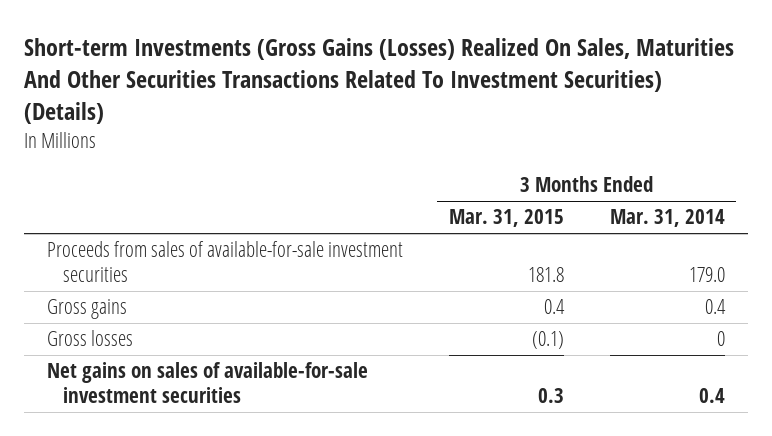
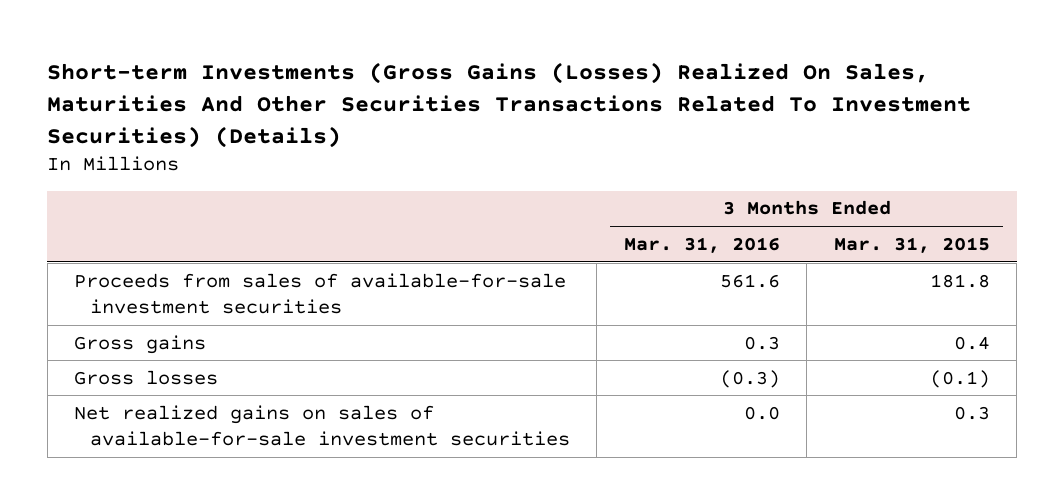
[609,209,725,228] Mar. 31, 2014 -> none
none -> [623,236,780,253] Mar. 31, 2016
[46,362,368,404] Net gains on sales of available-for-sale investment securities -> [74,404,570,447] Net realized gains on sales of available-for-sale investment securities

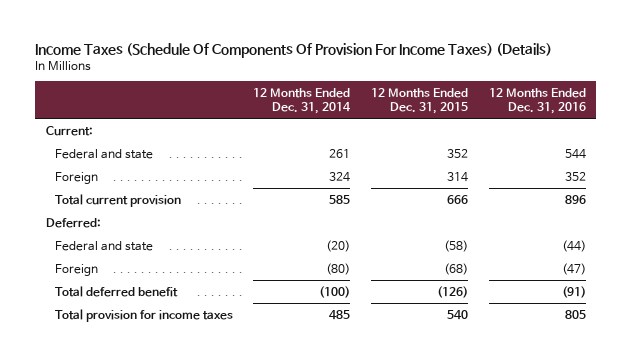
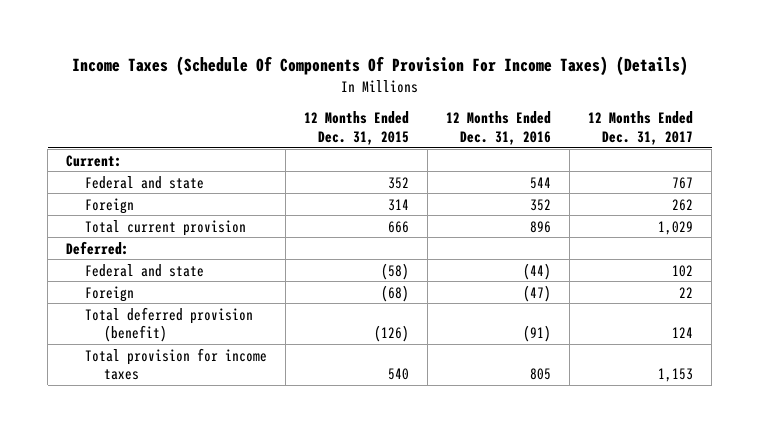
[253,88,352,114] 12 Months Ended Dec. 31, 2014 -> none
none -> [588,111,694,145] 12 Months Ended Dec. 31, 2017
[54,285,178,297] Total deferred benefit -> [84,306,253,342] Total deferred provision (benefit)

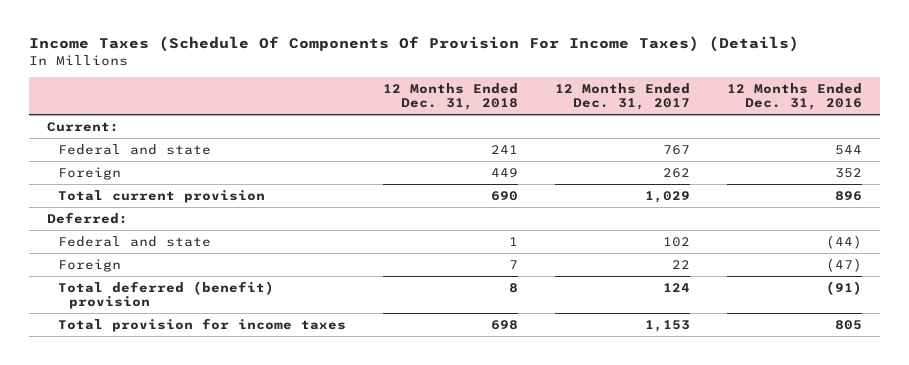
[304,111,410,145] 12 Months Ended Dec. 31, 2015 -> none
none -> [383,82,519,111] 12 Months Ended Dec. 31, 2018
[84,306,253,342] Total deferred provision (benefit) -> [58,280,275,310] Total deferred (benefit) provision

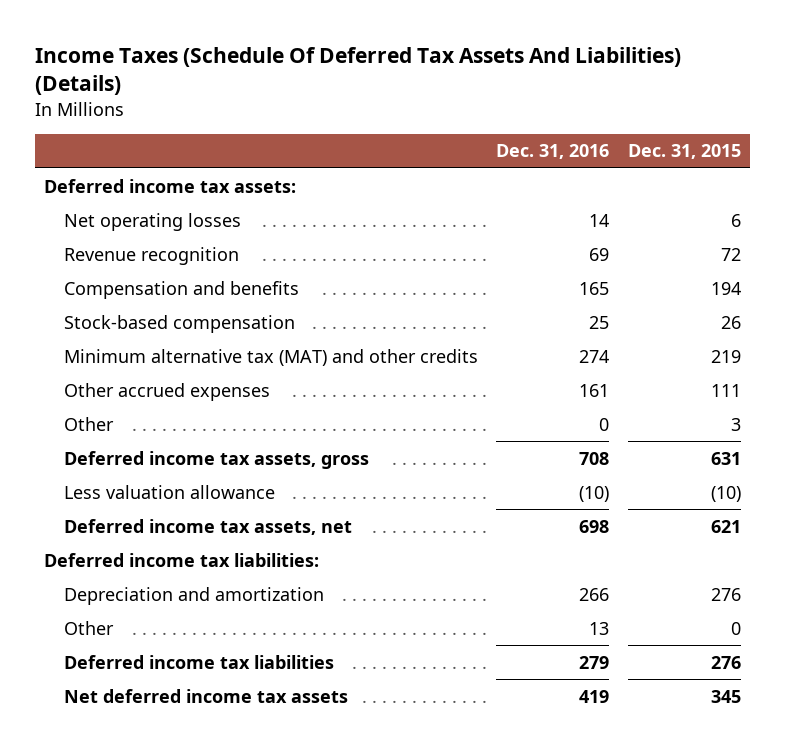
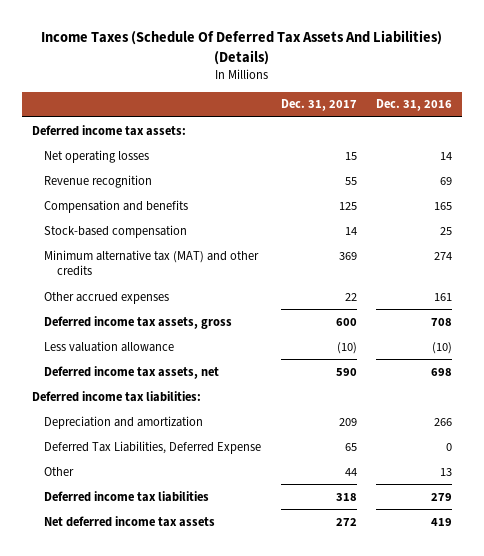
[627,144,741,160] Dec. 31, 2015 -> none
none -> [280,99,357,112] Dec. 31, 2017
[63,416,114,431] Other -> none
none -> [44,440,262,454] Deferred Tax Liabilities, Deferred Expense

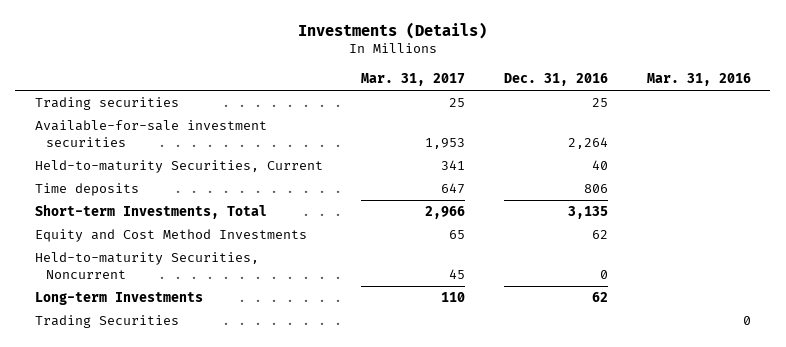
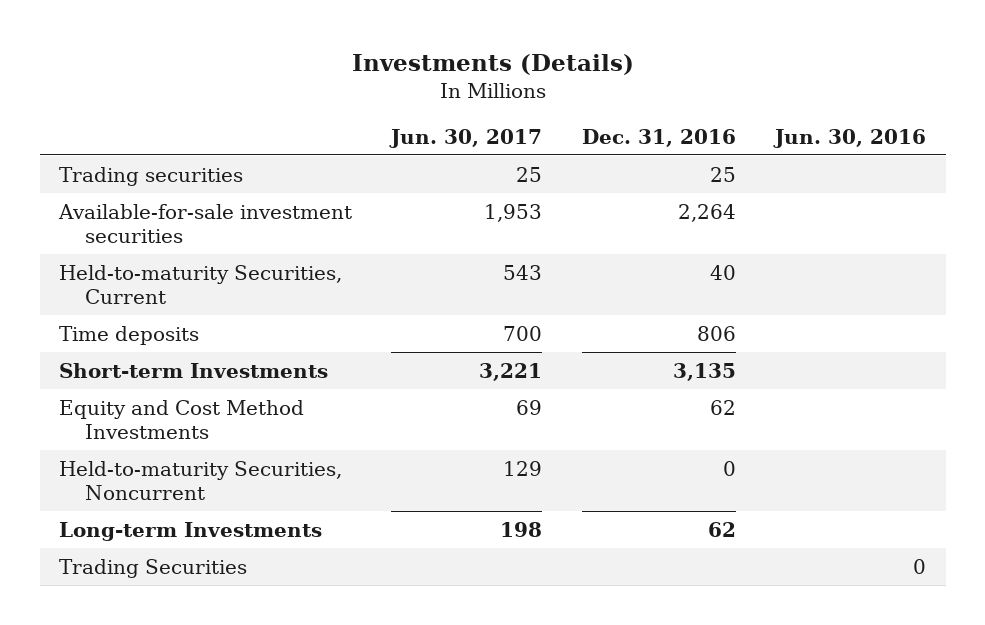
[361,73,466,87] Mar. 31, 2017 -> none
[647,73,752,87] Mar. 31, 2016 -> none
none -> [389,128,543,148] Jun. 30, 2017
none -> [773,128,927,148] Jun. 30, 2016
[34,204,267,220] Short-term Investments, Total -> [59,362,329,378] Short-term Investments

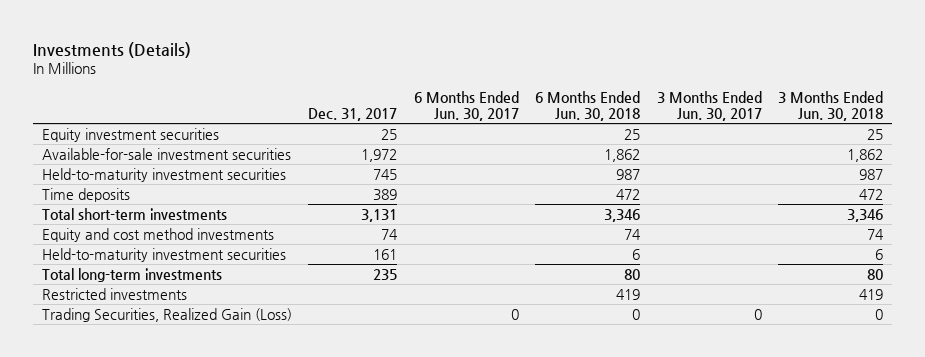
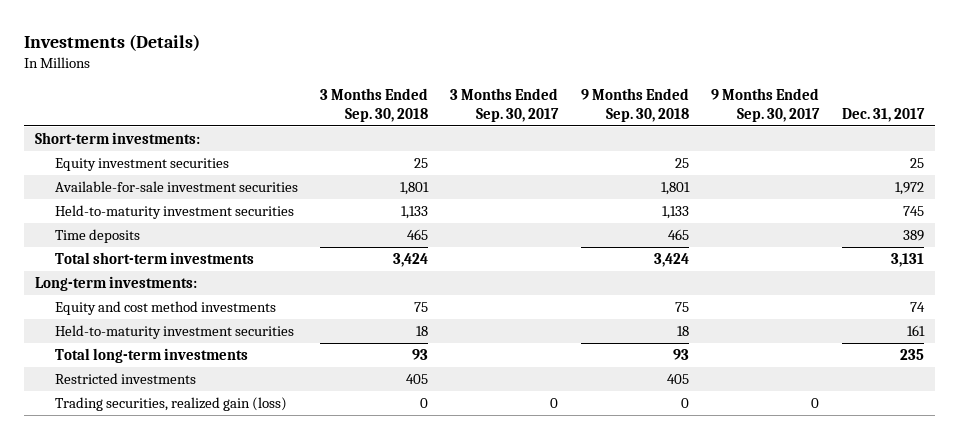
[413,91,519,121] 6 Months Ended Jun. 30, 2017 -> none
[535,91,641,121] 6 Months Ended Jun. 30, 2018 -> none
[656,91,762,121] 3 Months Ended Jun. 30, 2017 -> none
[778,91,884,121] 3 Months Ended Jun. 30, 2018 -> none
none -> [319,88,428,123] 3 Months Ended Sep. 30, 2018
none -> [450,88,560,123] 3 Months Ended Sep. 30, 2017
none -> [580,88,689,123] 9 Months Ended Sep. 30, 2018
none -> [711,88,821,123] 9 Months Ended Sep. 30, 2017
none -> [35,131,201,144] Short-term investments:
none -> [35,275,198,291] Long-term investments:
[41,307,292,322] Trading Securities, Realized Gain (Loss) -> [54,396,287,411] Trading securities, realized gain (loss)

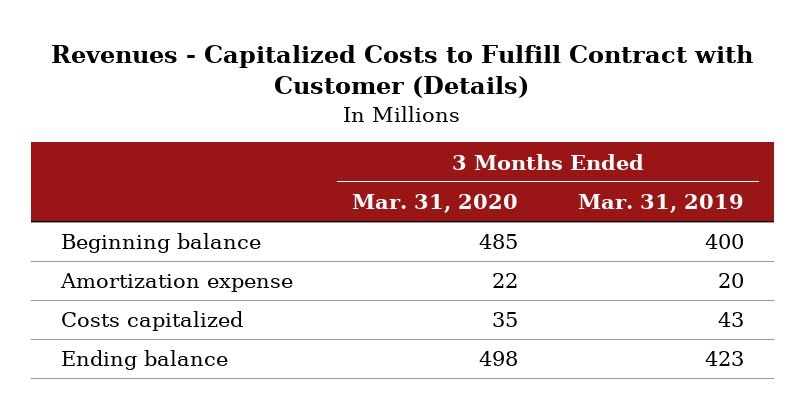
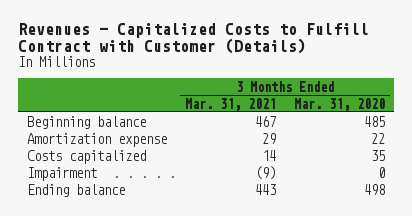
[577,193,744,213] Mar. 31, 2019 -> none
none -> [184,97,276,111] Mar. 31, 2021
none -> [26,166,97,181] Impairment

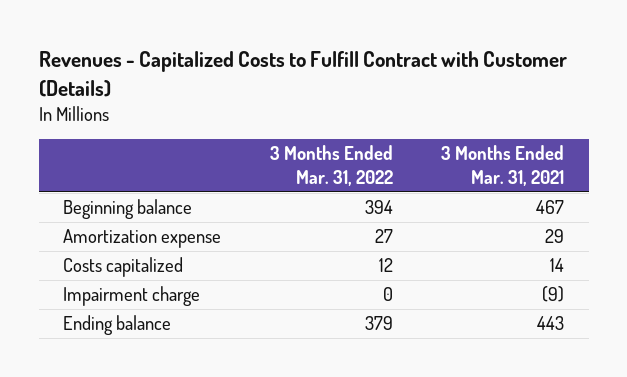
[294,97,386,111] Mar. 31, 2020 -> none
none -> [269,145,393,186] 3 Months Ended Mar. 31, 2022
[26,166,97,181] Impairment -> [63,286,201,307] Impairment charge

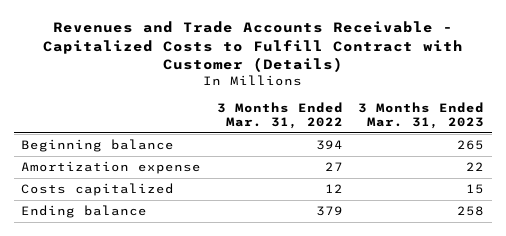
[38,51,567,97] Revenues - Capitalized Costs to Fulfill Contract with Customer (Details) -> [42,21,463,73] Revenues and Trade Accounts Receivable - Capitalized Costs to Fulfill Contract with Customer (Details)
[441,145,565,186] 3 Months Ended Mar. 31, 2021 -> none
none -> [358,101,485,130] 3 Months Ended Mar. 31, 2023
[63,286,201,307] Impairment charge -> none

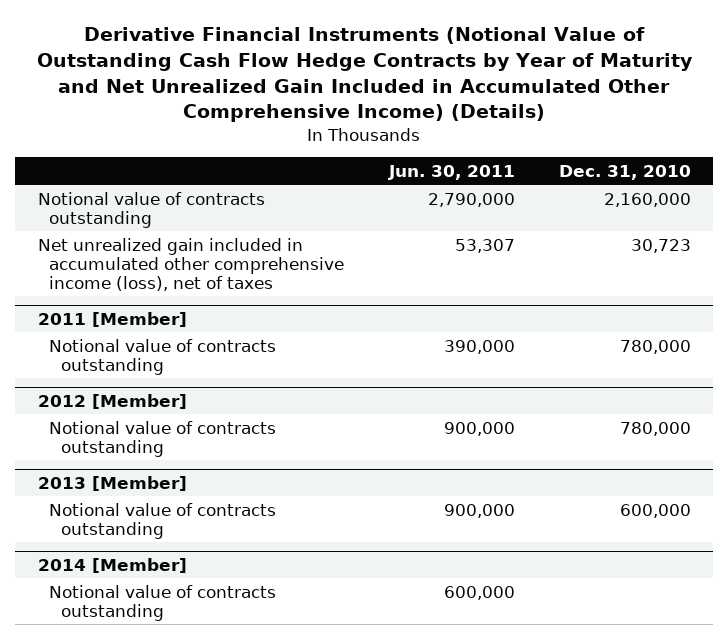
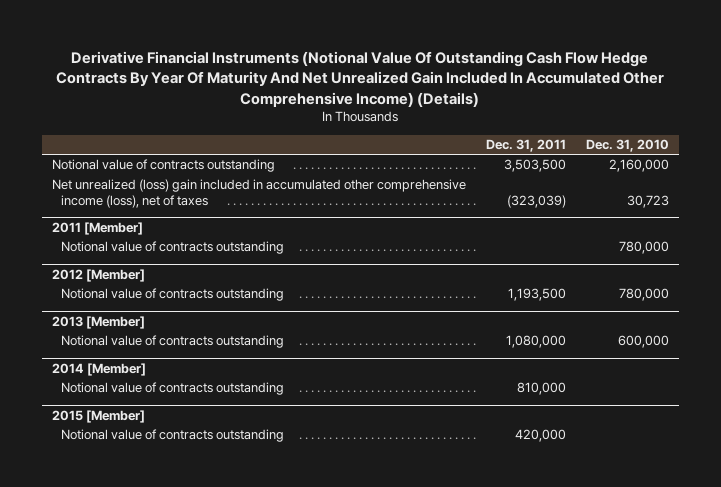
[37,27,694,123] Derivative Financial Instruments (Notional Value of Outstanding Cash Flow Hedge Contracts by Year of Maturity and Net Unrealized Gain Included in Accumulated Other Comprehensive Income) (Details) -> [56,50,665,107] Derivative Financial Instruments (Notional Value Of Outstanding Cash Flow Hedge Contracts By Year Of Maturity And Net Unrealized Gain Included In Accumulated Other Comprehensive Income) (Details)
[387,164,515,180] Jun. 30, 2011 -> none
none -> [485,139,566,153] Dec. 31, 2011
[37,237,345,291] Net unrealized gain included in accumulated other comprehensive income (loss), net of taxes -> [52,179,467,209] Net unrealized (loss) gain included in accumulated other comprehensive income (loss), net of taxes
none -> [52,410,146,424] 2015 [Member]
none -> [61,429,285,443] Notional value of contracts outstanding

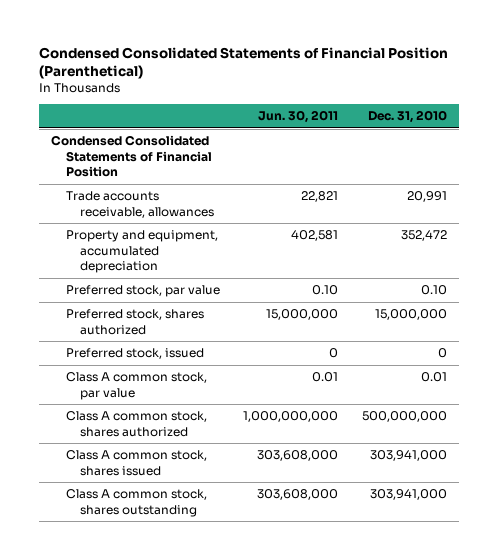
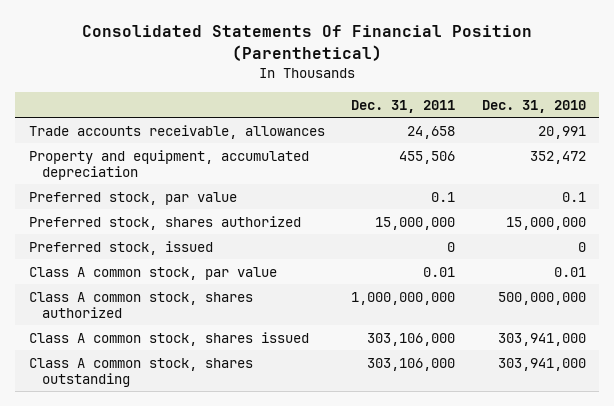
[39,46,449,80] Condensed Consolidated Statements of Financial Position (Parenthetical) -> [82,25,533,62] Consolidated Statements Of Financial Position (Parenthetical)
[258,110,339,124] Jun. 30, 2011 -> none
none -> [351,99,456,113] Dec. 31, 2011
[51,135,212,177] Condensed Consolidated Statements of Financial Position -> none
[420,285,447,296] 0.10 -> [561,191,586,202] 0.1

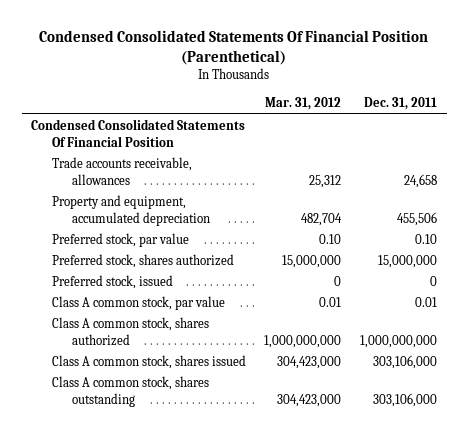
[82,25,533,62] Consolidated Statements Of Financial Position (Parenthetical) -> [39,29,429,65] Condensed Consolidated Statements Of Financial Position (Parenthetical)
[481,99,586,113] Dec. 31, 2010 -> none
none -> [265,97,342,111] Mar. 31, 2012
none -> [31,119,246,147] Condensed Consolidated Statements Of Financial Position
[431,191,456,202] 0.1 -> [415,234,438,245] 0.10

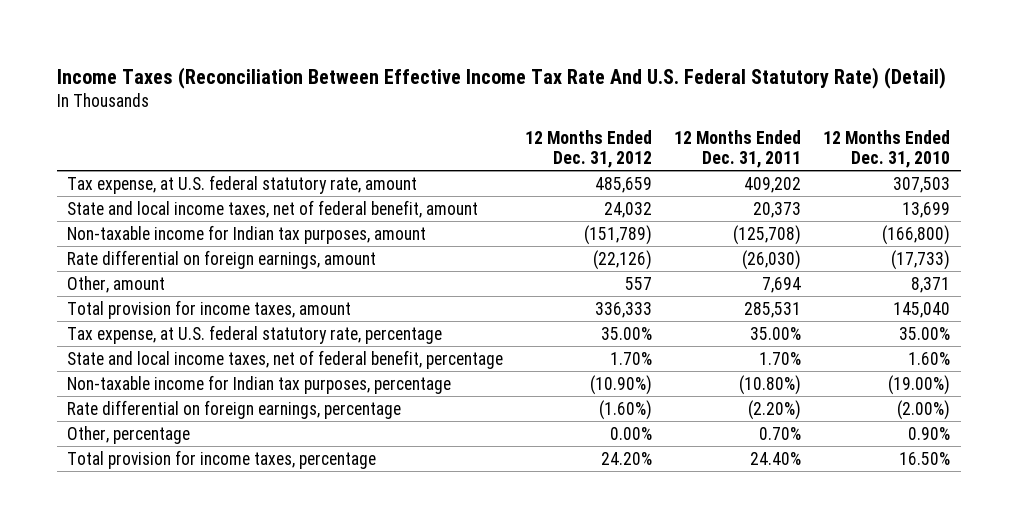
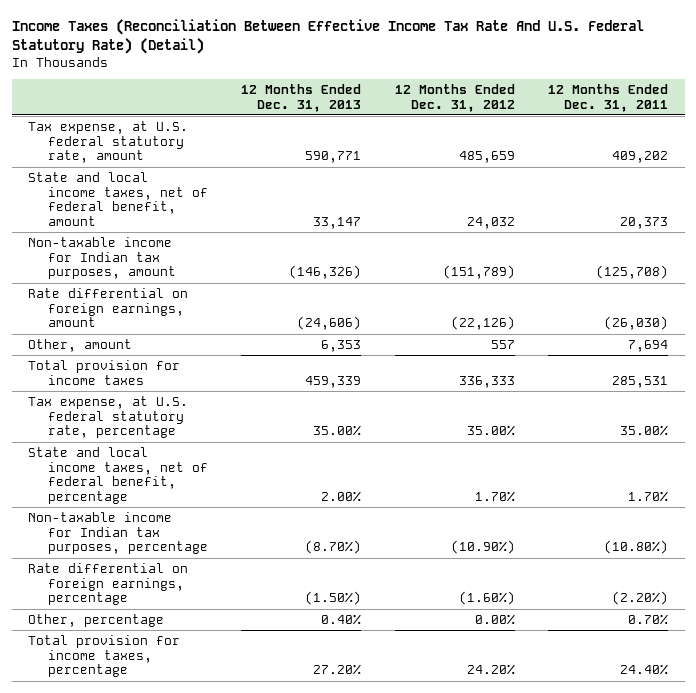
[822,129,950,168] 12 Months Ended Dec. 31, 2010 -> none
none -> [241,84,362,112] 12 Months Ended Dec. 31, 2013
[67,299,352,319] Total provision for income taxes, amount -> [28,359,181,385] Total provision for income taxes

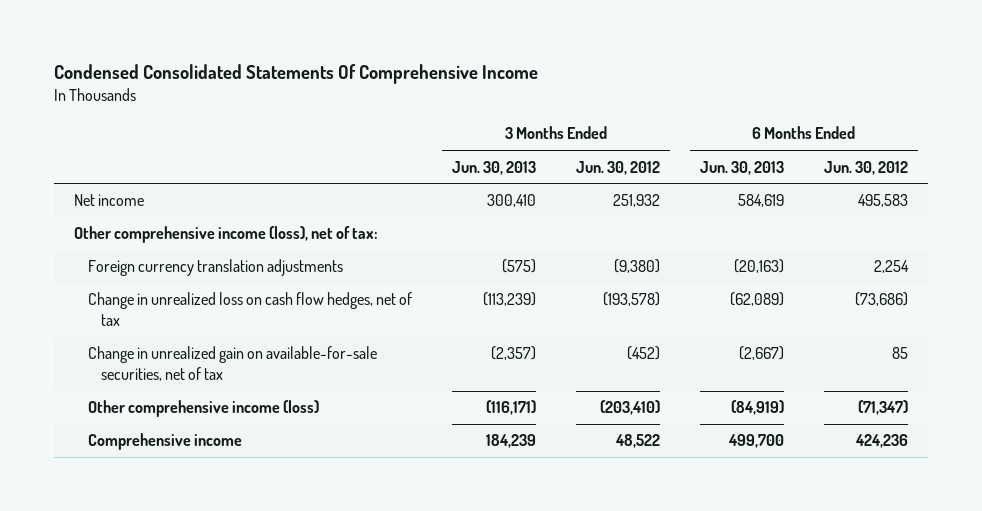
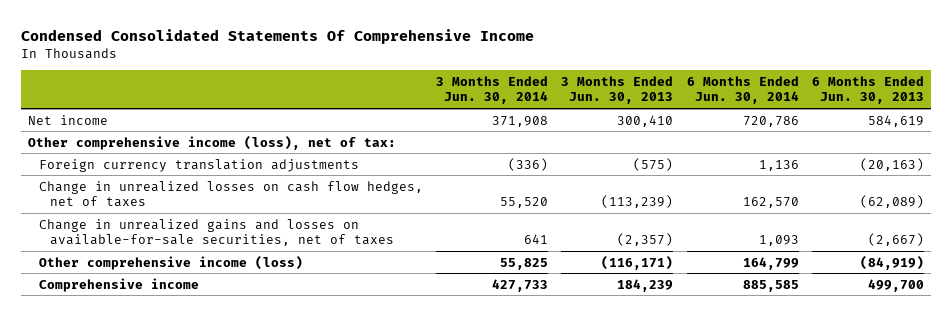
[575,160,660,175] Jun. 30, 2012 -> none
[823,160,908,175] Jun. 30, 2012 -> none
none -> [436,75,549,105] 3 Months Ended Jun. 30, 2014
none -> [686,75,799,105] 6 Months Ended Jun. 30, 2014
[87,292,412,327] Change in unrealized loss on cash flow hedges, net of tax -> [38,180,423,208] Change in unrealized losses on cash flow hedges, net of taxes
[87,346,377,382] Change in unrealized gain on available-for-sale securities, net of tax -> [38,218,395,247] Change in unrealized gains and losses on available-for-sale securities, net of taxes

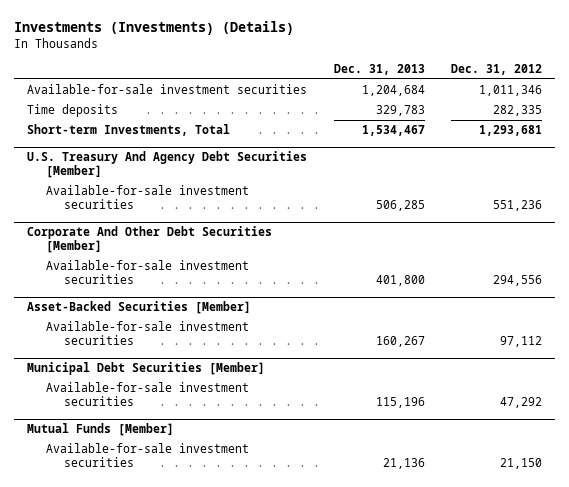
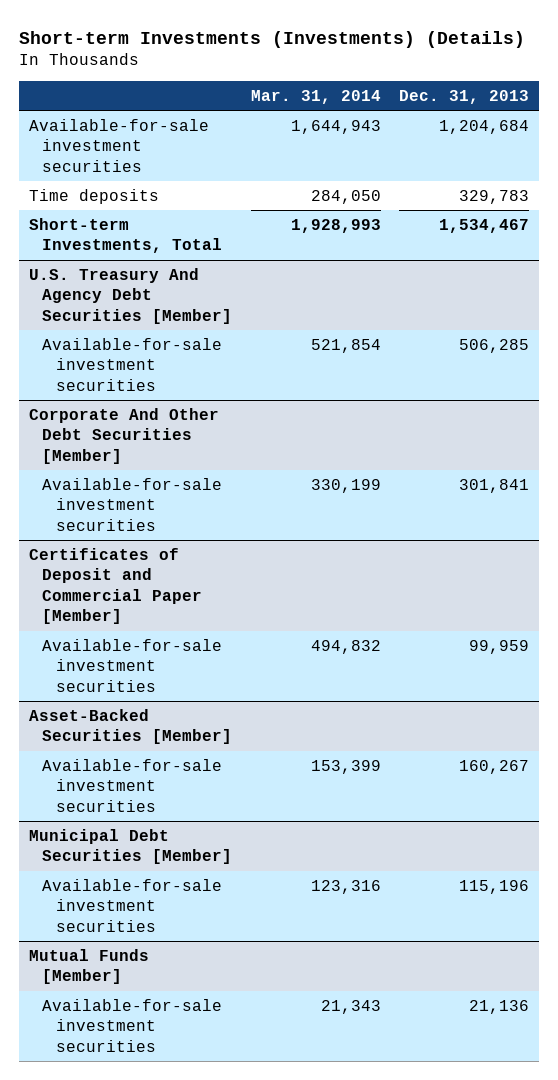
[14,21,295,36] Investments (Investments) (Details) -> [19,30,526,48] Short-term Investments (Investments) (Details)
[450,64,542,76] Dec. 31, 2012 -> none
none -> [250,89,381,104] Mar. 31, 2014
[375,275,425,287] 401,800 -> [459,478,530,493] 301,841
none -> [28,547,203,625] Certificates of Deposit and Commercial Paper [Member]
none -> [42,638,223,692] Available-for-sale investment securities

